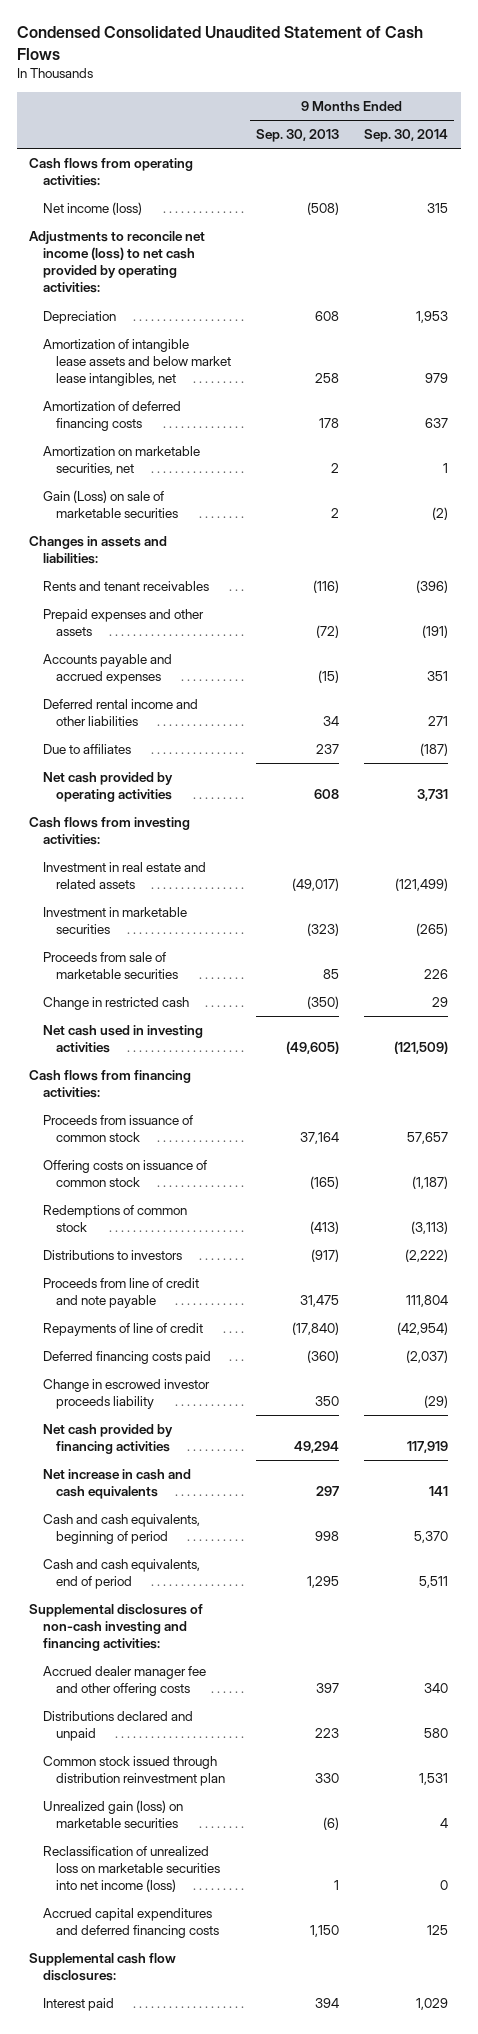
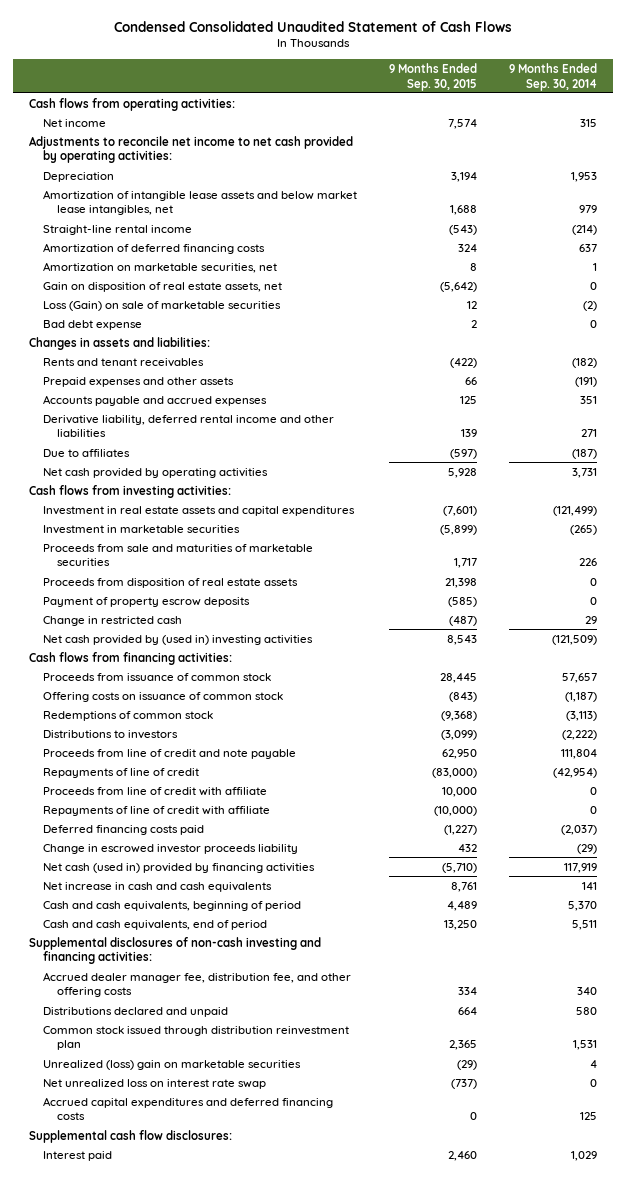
[256,129,340,143] Sep. 30, 2013 -> none
none -> [388,62,477,91] 9 Months Ended Sep. 30, 2015
[42,202,142,216] Net income (loss) -> [42,118,106,127] Net income
[29,231,206,294] Adjustments to reconcile net income (loss) to net cash provided by operating activities: -> [29,135,354,164] Adjustments to reconcile net income to net cash provided by operating activities:
none -> [42,224,192,235] Straight-line rental income
none -> [42,281,282,292] Gain on disposition of real estate assets, net
[42,490,179,519] Gain (Loss) on sale of marketable securities -> [42,300,281,311] Loss (Gain) on sale of marketable securities
none -> [42,319,142,330] Bad debt expense
[416,580,449,594] (396) -> [571,357,597,368] (182)
[42,699,198,727] Deferred rental income and other liabilities -> [42,414,334,438] Derivative liability, deferred rental income and other liabilities
[42,862,206,890] Investment in real estate and related assets -> [42,505,355,516] Investment in real estate assets and capital expenditures
[42,952,179,980] Proceeds from sale of marketable securities -> [42,543,313,567] Proceeds from sale and maturities of marketable securities
none -> [42,577,298,588] Proceeds from disposition of real estate assets
none -> [42,596,250,607] Payment of property escrow deposits
[42,1025,203,1054] Net cash used in investing activities -> [42,634,313,645] Net cash provided by (used in) investing activities
none -> [42,786,267,796] Proceeds from line of credit with affiliate
none -> [42,805,270,816] Repayments of line of credit with affiliate
[42,1424,173,1455] Net cash provided by financing activities -> [42,862,315,873] Net cash (used in) provided by financing activities
[42,1666,206,1697] Accrued dealer manager fee and other offering costs -> [42,971,351,998] Accrued dealer manager fee, distribution fee, and other offering costs
[42,1846,221,1893] Reclassification of unrealized loss on marketable securities into net income (loss) -> none
[42,1800,183,1829] Unrealized gain (loss) on marketable securities -> [42,1059,301,1070] Unrealized (loss) gain on marketable securities
none -> [42,1078,266,1089] Net unrealized loss on interest rate swap

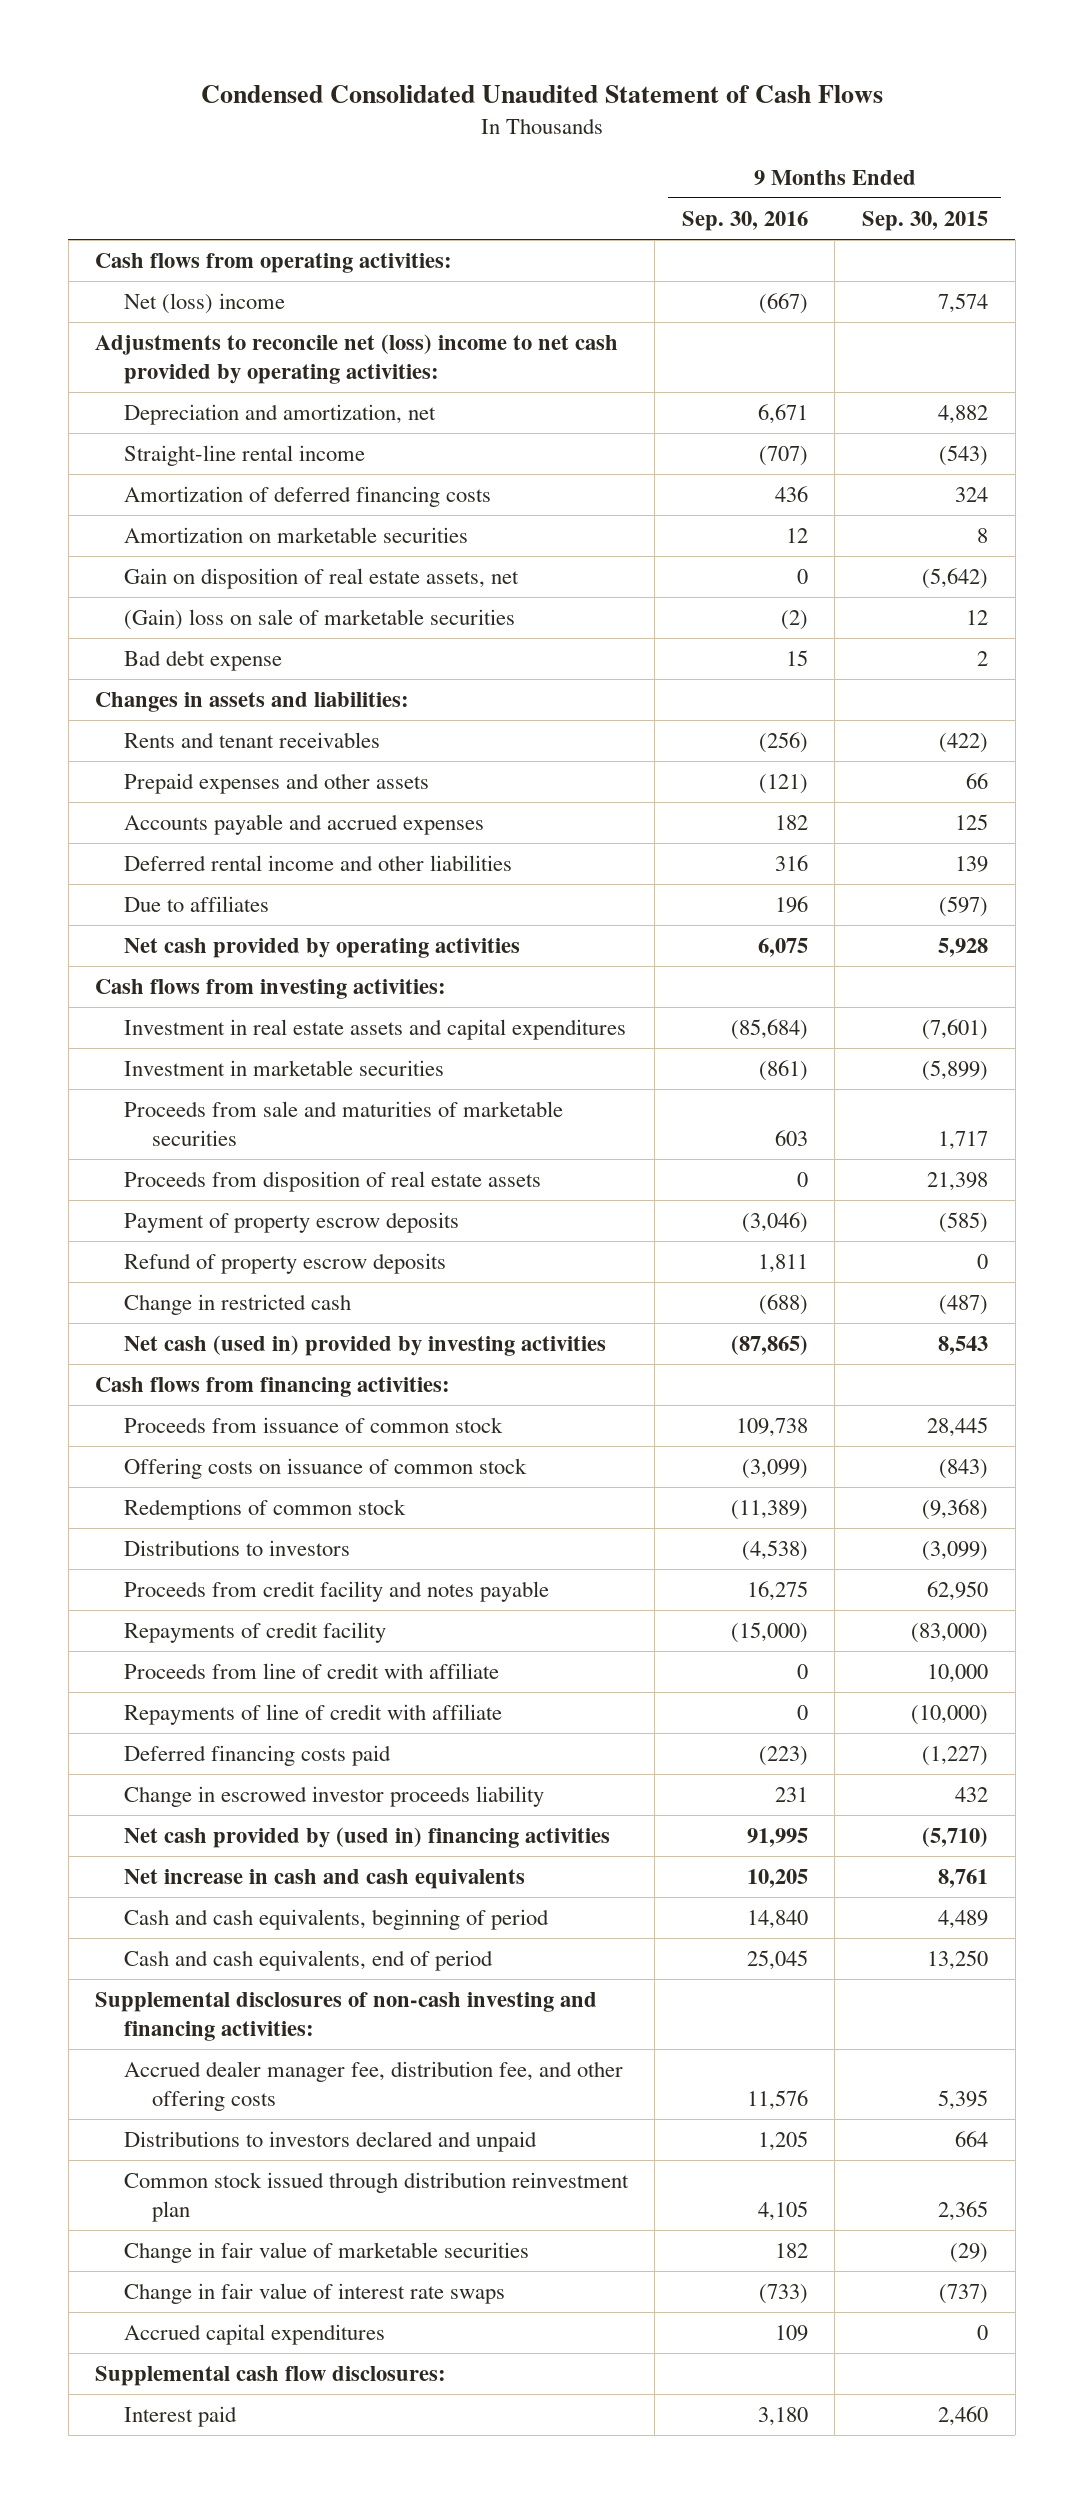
[508,62,597,91] 9 Months Ended Sep. 30, 2014 -> none
none -> [681,210,808,231] Sep. 30, 2016
[42,171,114,182] Depreciation -> none
[42,189,357,216] Amortization of intangible lease assets and below market lease intangibles, net -> none
[42,118,106,127] Net income -> [123,293,285,315] Net (loss) income
[29,135,354,164] Adjustments to reconcile net income to net cash provided by operating activities: -> [95,334,619,385] Adjustments to reconcile net (loss) income to net cash provided by operating activities:
none -> [123,404,436,426] Depreciation and amortization, net
[42,261,277,273] Amortization on marketable securities, net -> [123,527,468,544] Amortization on marketable securities
[42,300,281,311] Loss (Gain) on sale of marketable securities -> [123,609,515,631] (Gain) loss on sale of marketable securities
[42,414,334,438] Derivative liability, deferred rental income and other liabilities -> [123,855,512,872] Deferred rental income and other liabilities
none -> [123,1253,446,1275] Refund of property escrow deposits
[42,634,313,645] Net cash provided by (used in) investing activities -> [123,1335,606,1357] Net cash (used in) provided by investing activities
[42,748,296,759] Proceeds from line of credit and note payable -> [123,1581,549,1603] Proceeds from credit facility and notes payable
[42,767,199,778] Repayments of line of credit -> [123,1622,386,1644] Repayments of credit facility
[42,862,315,873] Net cash (used in) provided by financing activities -> [123,1827,610,1849] Net cash provided by (used in) financing activities
[457,987,477,996] 334 -> [937,2090,988,2111] 5,395
[42,1006,228,1017] Distributions declared and unpaid -> [123,2131,537,2153] Distributions to investors declared and unpaid
[42,1059,301,1070] Unrealized (loss) gain on marketable securities -> [123,2242,529,2264] Change in fair value of marketable securities
[42,1078,266,1089] Net unrealized loss on interest rate swap -> [123,2283,505,2305] Change in fair value of interest rate swaps
[42,1096,333,1121] Accrued capital expenditures and deferred financing costs -> [123,2324,385,2346] Accrued capital expenditures

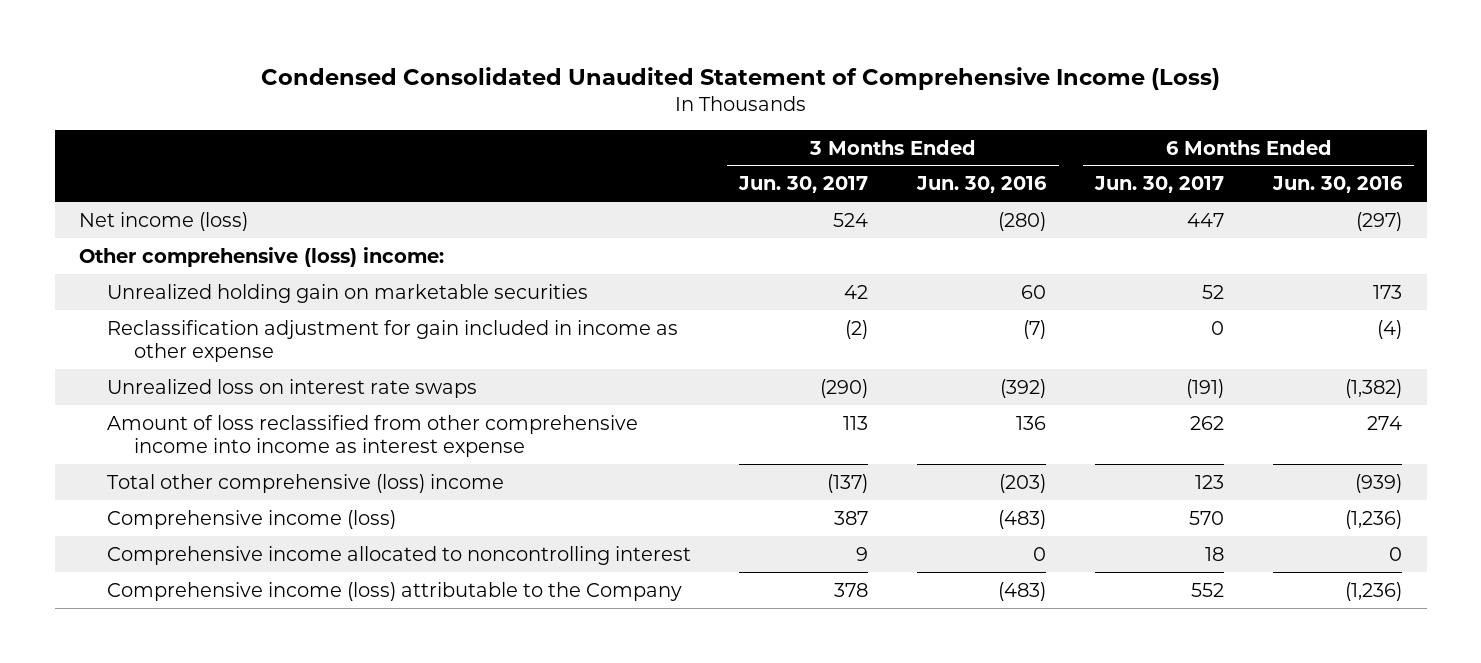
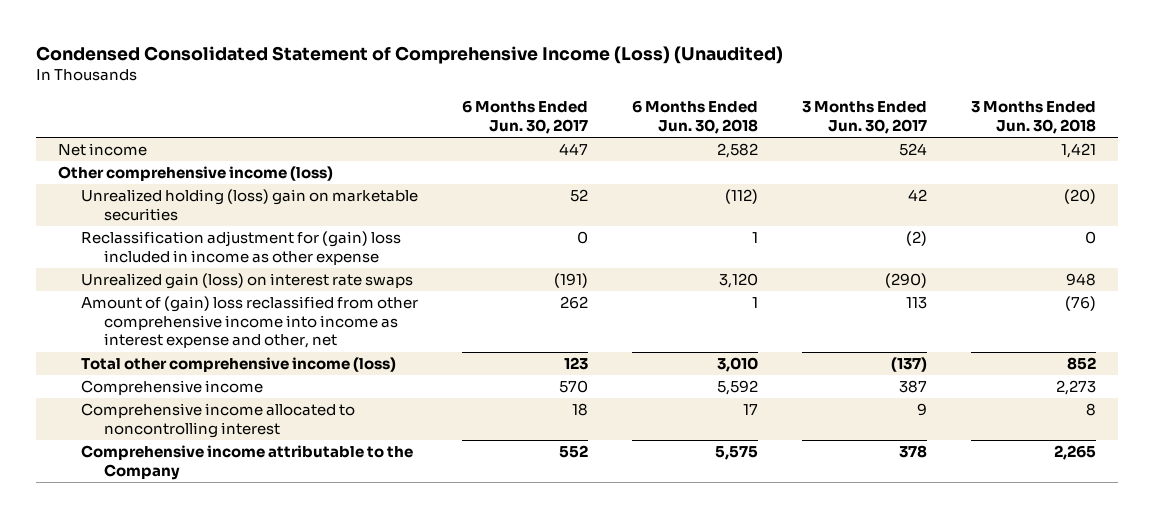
[260,66,1220,90] Condensed Consolidated Unaudited Statement of Comprehensive Income (Loss) -> [36,45,784,64] Condensed Consolidated Statement of Comprehensive Income (Loss) (Unaudited)
[916,176,1048,194] Jun. 30, 2016 -> none
[1272,176,1404,194] Jun. 30, 2016 -> none
none -> [632,100,759,135] 6 Months Ended Jun. 30, 2018
none -> [971,101,1097,135] 3 Months Ended Jun. 30, 2018
[78,211,248,231] Net income (loss) -> [58,143,148,157] Net income
[78,246,444,267] Other comprehensive (loss) income: -> [58,166,334,182] Other comprehensive income (loss)
[106,283,588,303] Unrealized holding gain on marketable securities -> [81,189,419,221] Unrealized holding (loss) gain on marketable securities
[106,319,678,362] Reclassification adjustment for gain included in income as other expense -> [81,231,402,265] Reclassification adjustment for (gain) loss included in income as other expense
[106,378,477,398] Unrealized loss on interest rate swaps -> [81,273,414,290] Unrealized gain (loss) on interest rate swaps
[106,414,638,457] Amount of loss reclassified from other comprehensive income into income as interest expense -> [81,296,419,349] Amount of (gain) loss reclassified from other comprehensive income into income as interest expense and other, net
[106,473,504,493] Total other comprehensive (loss) income -> [81,357,397,373] Total other comprehensive income (loss)
[106,509,396,529] Comprehensive income (loss) -> [81,380,264,396] Comprehensive income
[106,581,682,601] Comprehensive income (loss) attributable to the Company -> [81,445,414,480] Comprehensive income attributable to the Company

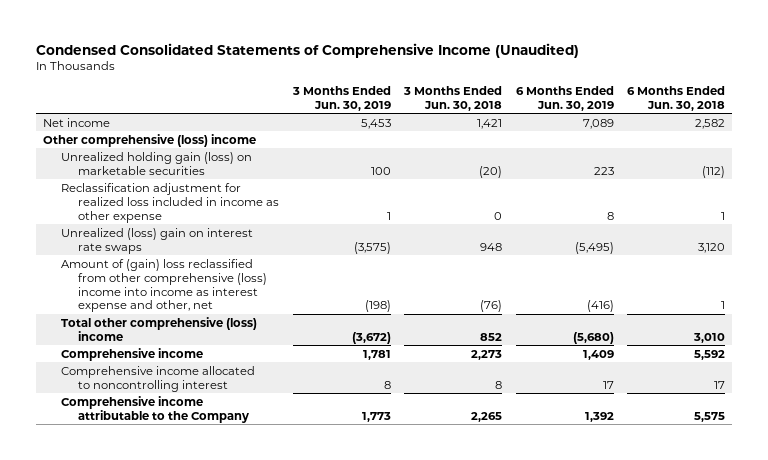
[36,45,784,64] Condensed Consolidated Statement of Comprehensive Income (Loss) (Unaudited) -> [36,42,580,58] Condensed Consolidated Statements of Comprehensive Income (Unaudited)
[462,100,589,135] 6 Months Ended Jun. 30, 2017 -> none
[802,101,928,135] 3 Months Ended Jun. 30, 2017 -> none
none -> [291,85,391,111] 3 Months Ended Jun. 30, 2019
none -> [515,85,614,111] 6 Months Ended Jun. 30, 2019
[58,166,334,182] Other comprehensive income (loss) -> [43,133,257,147] Other comprehensive (loss) income
[81,189,419,221] Unrealized holding (loss) gain on marketable securities -> [60,151,252,175] Unrealized holding gain (loss) on marketable securities
[81,231,402,265] Reclassification adjustment for (gain) loss included in income as other expense -> [60,182,280,223] Reclassification adjustment for realized loss included in income as other expense
[81,273,414,290] Unrealized gain (loss) on interest rate swaps -> [60,227,253,254] Unrealized (loss) gain on interest rate swaps
[81,296,419,349] Amount of (gain) loss reclassified from other comprehensive income into income as interest expense and other, net -> [60,258,268,313] Amount of (gain) loss reclassified from other comprehensive (loss) income into income as interest expense and other, net
[81,357,397,373] Total other comprehensive income (loss) -> [60,316,257,341] Total other comprehensive (loss) income

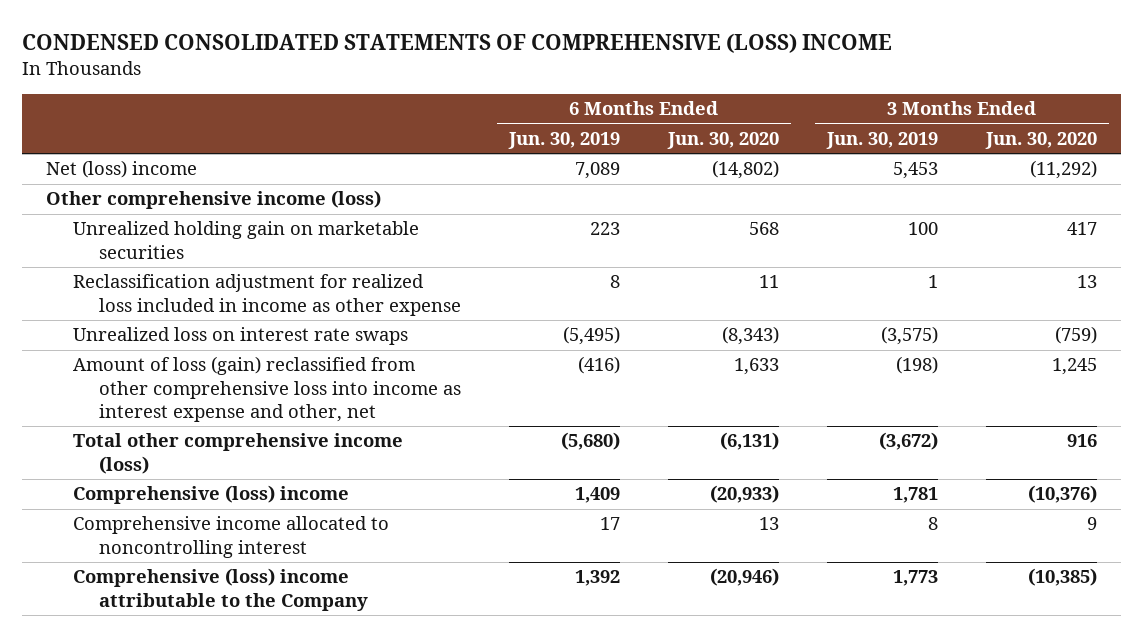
[36,42,580,58] Condensed Consolidated Statements of Comprehensive Income (Unaudited) -> [21,33,892,54] CONDENSED CONSOLIDATED STATEMENTS OF COMPREHENSIVE (LOSS) INCOME
[403,85,503,111] 3 Months Ended Jun. 30, 2018 -> none
[626,85,725,111] 6 Months Ended Jun. 30, 2018 -> none
none -> [667,131,780,149] Jun. 30, 2020
none -> [985,131,1098,149] Jun. 30, 2020
[43,117,111,127] Net income -> [45,160,197,179] Net (loss) income
[43,133,257,147] Other comprehensive (loss) income -> [45,190,381,210] Other comprehensive income (loss)
[60,151,252,175] Unrealized holding gain (loss) on marketable securities -> [72,221,419,259] Unrealized holding gain on marketable securities
[60,227,253,254] Unrealized (loss) gain on interest rate swaps -> [72,327,408,346] Unrealized loss on interest rate swaps
[60,258,268,313] Amount of (gain) loss reclassified from other comprehensive (loss) income into income as interest expense and other, net -> [72,356,462,423] Amount of loss (gain) reclassified from other comprehensive loss into income as interest expense and other, net
[60,316,257,341] Total other comprehensive (loss) income -> [72,433,403,474] Total other comprehensive income (loss)
[60,347,203,361] Comprehensive income -> [72,485,349,505] Comprehensive (loss) income
[60,395,250,423] Comprehensive income attributable to the Company -> [72,568,369,611] Comprehensive (loss) income attributable to the Company

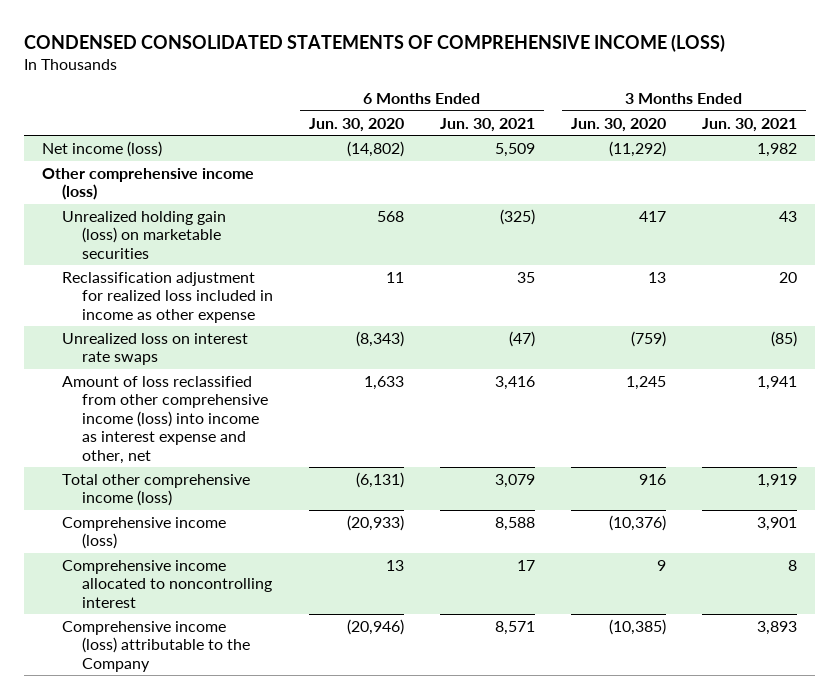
[21,33,892,54] CONDENSED CONSOLIDATED STATEMENTS OF COMPREHENSIVE (LOSS) INCOME -> [24,33,726,52] CONDENSED CONSOLIDATED STATEMENTS OF COMPREHENSIVE INCOME (LOSS)
[508,131,621,149] Jun. 30, 2019 -> none
[826,131,939,149] Jun. 30, 2019 -> none
none -> [439,117,535,132] Jun. 30, 2021
none -> [702,117,798,132] Jun. 30, 2021
[45,160,197,179] Net (loss) income -> [42,140,163,157] Net income (loss)
[72,221,419,259] Unrealized holding gain on marketable securities -> [61,210,226,259] Unrealized holding gain (loss) on marketable securities
[72,356,462,423] Amount of loss (gain) reclassified from other comprehensive loss into income as interest expense and other, net -> [61,375,268,464] Amount of loss reclassified from other comprehensive income (loss) into income as interest expense and other, net
[72,485,349,505] Comprehensive (loss) income -> [61,516,226,550] Comprehensive income (loss)
[72,568,369,611] Comprehensive (loss) income attributable to the Company -> [61,620,250,672] Comprehensive income (loss) attributable to the Company

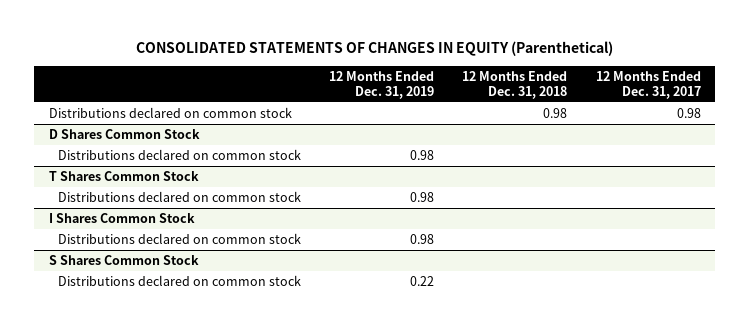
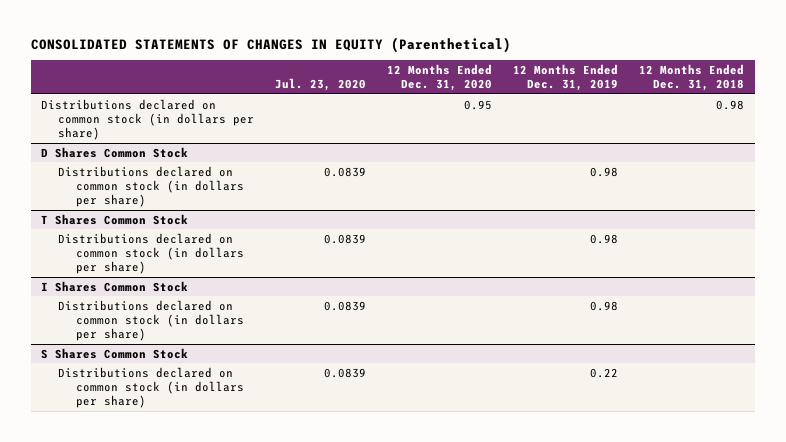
[595,70,701,99] 12 Months Ended Dec. 31, 2017 -> none
none -> [275,78,367,92] Jul. 23, 2020
none -> [387,64,493,92] 12 Months Ended Dec. 31, 2020
[48,107,292,119] Distributions declared on common stock -> [41,98,255,141] Distributions declared on common stock (in dollars per share)
[57,149,301,161] Distributions declared on common stock -> [58,165,244,208] Distributions declared on common stock (in dollars per share)
[57,191,301,203] Distributions declared on common stock -> [58,232,244,275] Distributions declared on common stock (in dollars per share)
[57,233,301,245] Distributions declared on common stock -> [58,299,244,342] Distributions declared on common stock (in dollars per share)
[57,275,301,287] Distributions declared on common stock -> [58,366,244,409] Distributions declared on common stock (in dollars per share)

